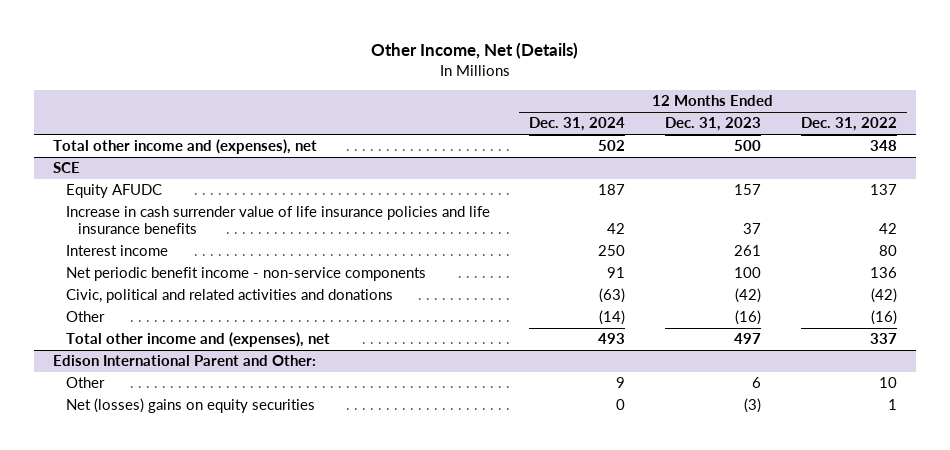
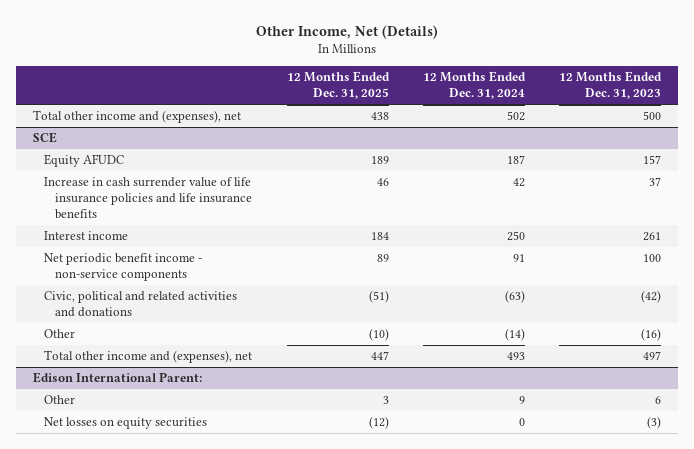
[800,117,897,132] Dec. 31, 2022 -> none
none -> [286,71,390,100] 12 Months Ended Dec. 31, 2025
[53,355,317,367] Edison International Parent and Other: -> [33,372,203,384] Edison International Parent:
[65,398,315,414] Net (losses) gains on equity securities -> [44,417,208,430] Net losses on equity securities

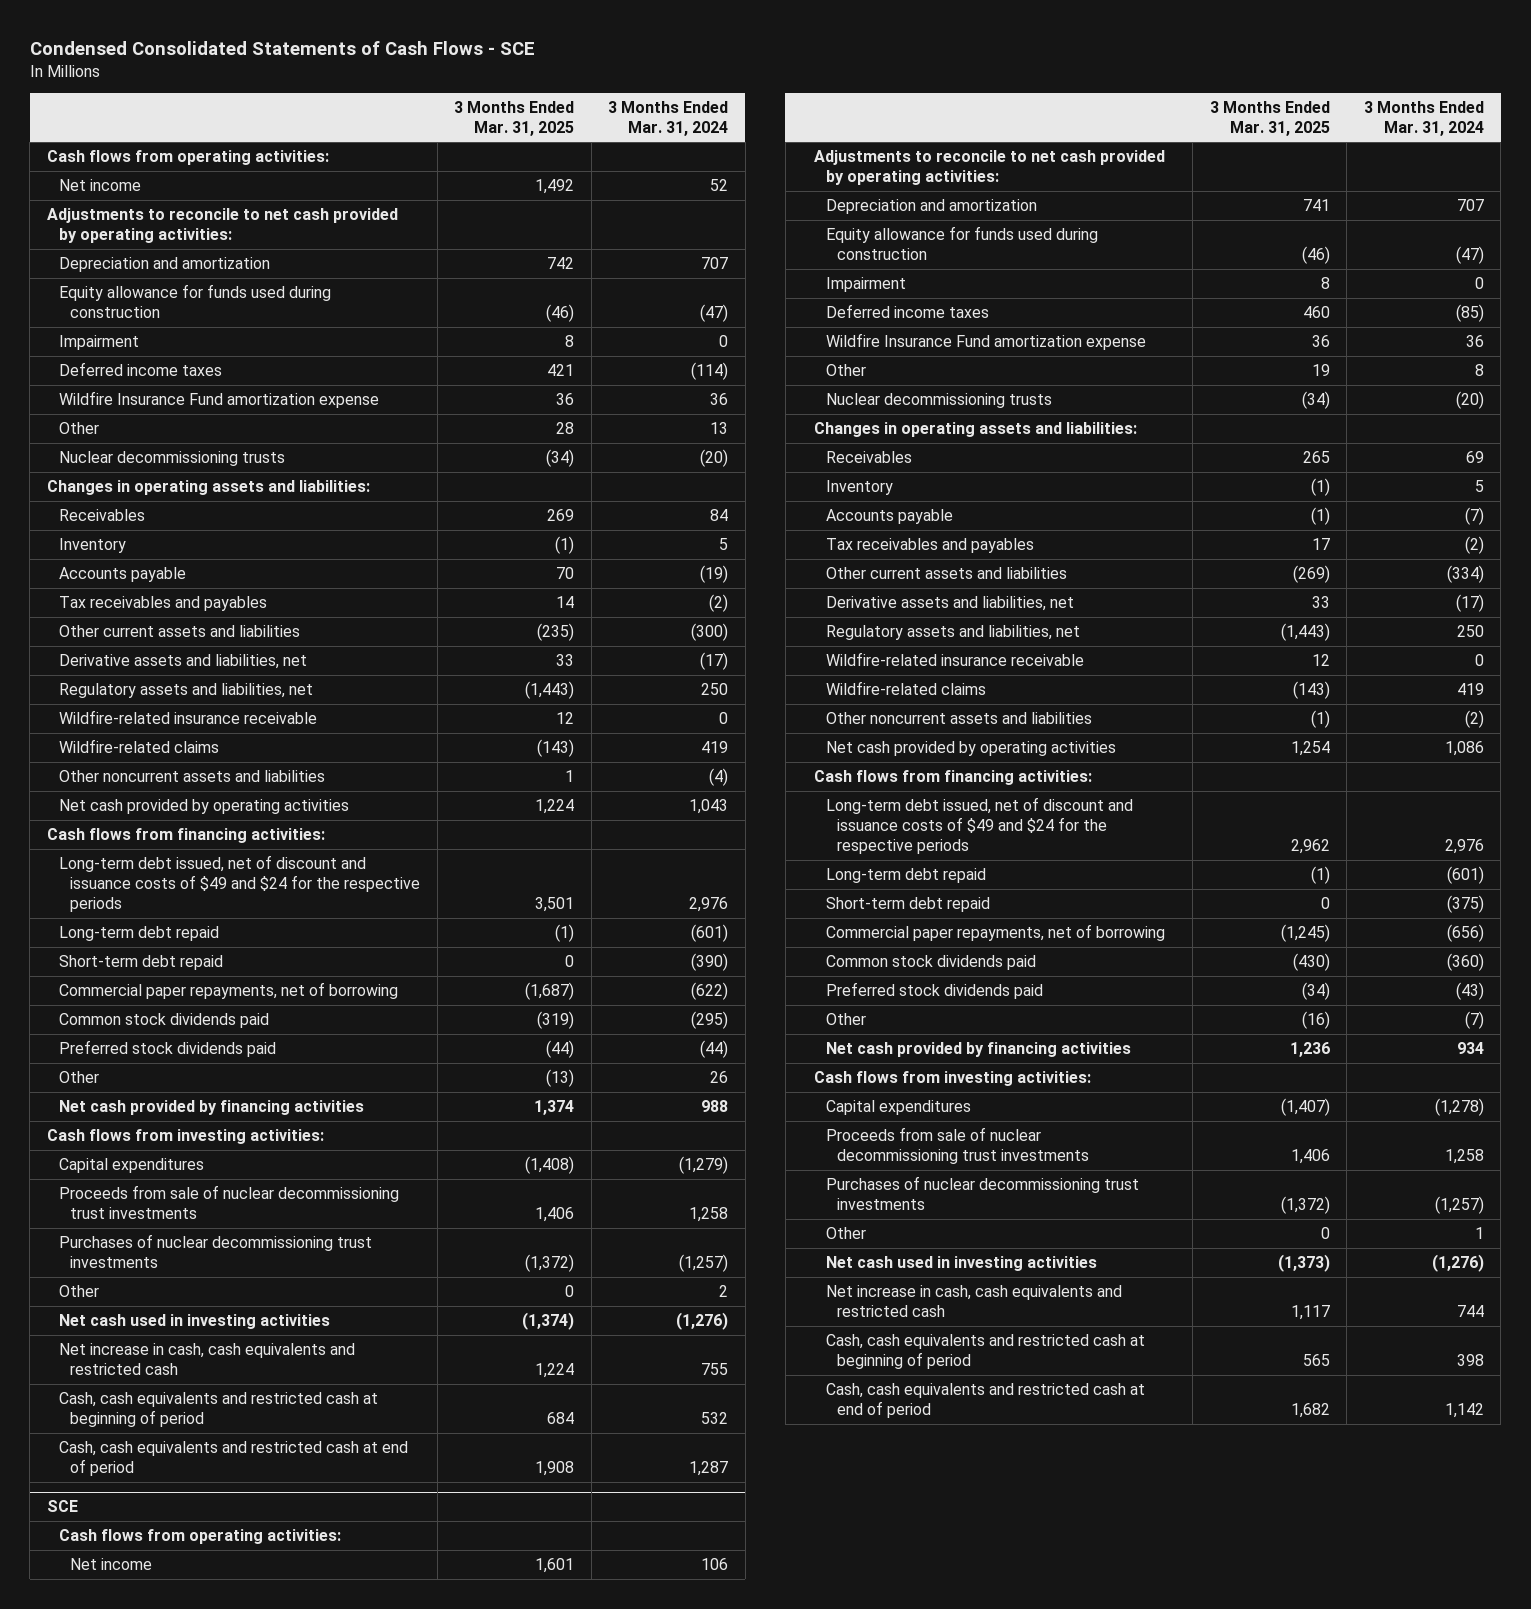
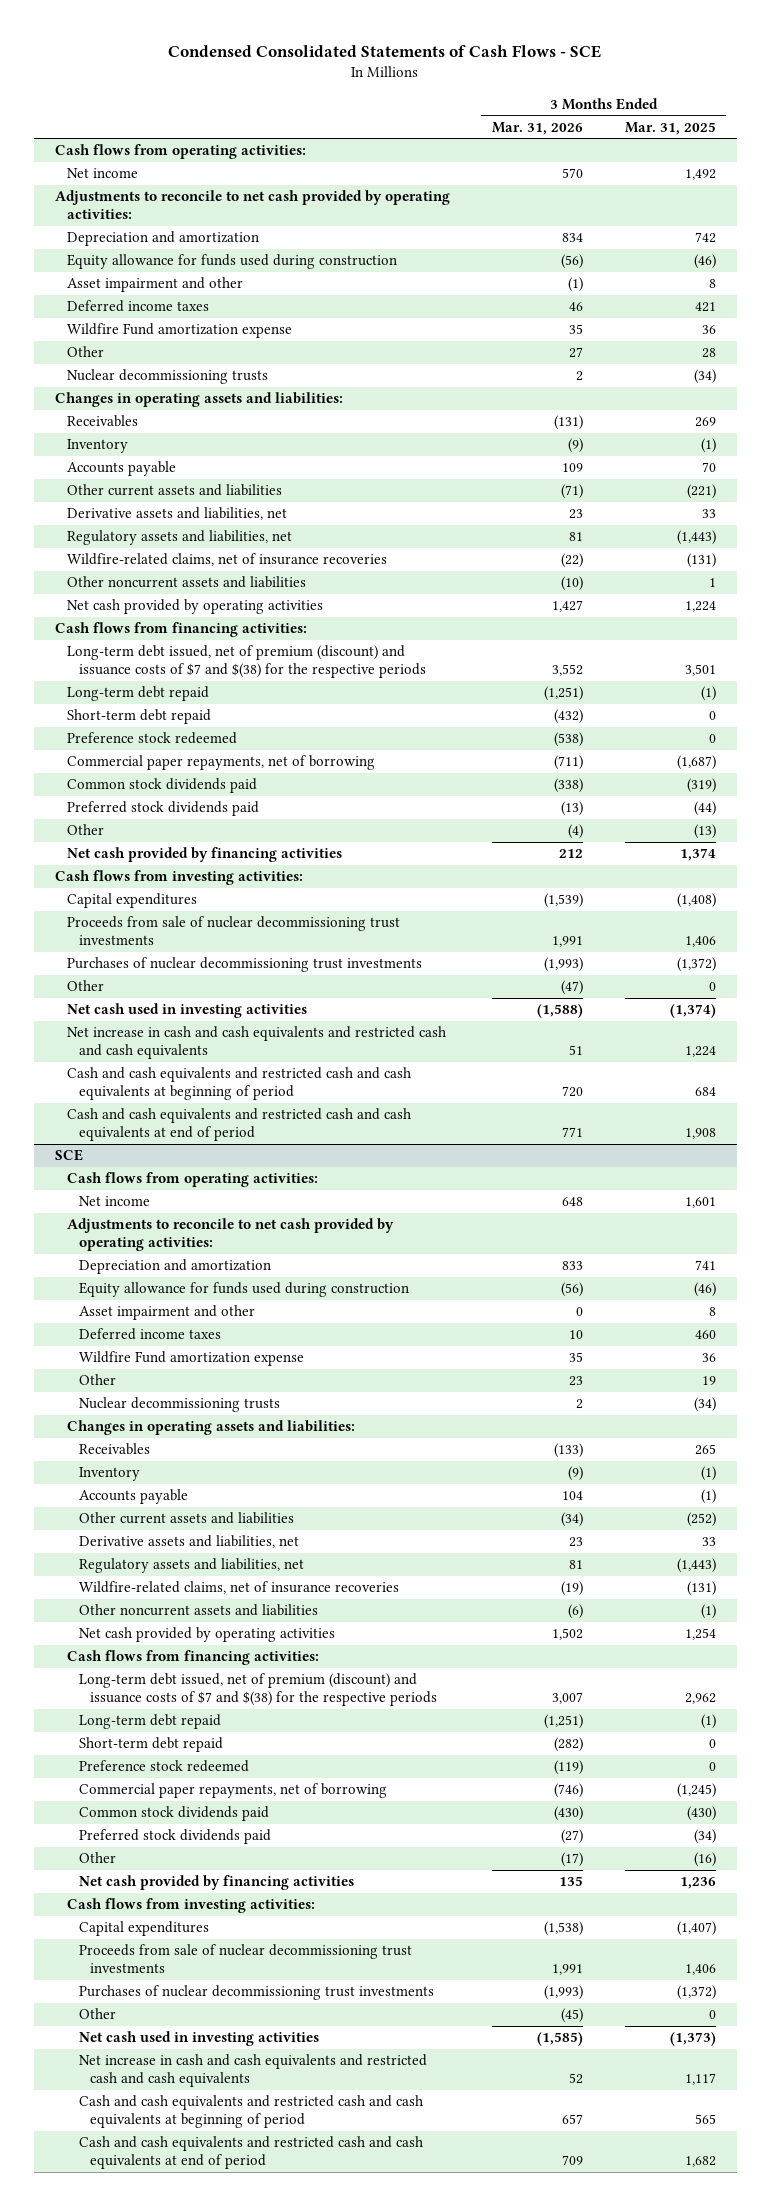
[608,100,729,136] 3 Months Ended Mar. 31, 2024 -> none
none -> [491,121,583,135] Mar. 31, 2026
[58,334,139,350] Impairment -> [66,277,243,293] Asset impairment and other
[58,390,379,408] Wildfire Insurance Fund amortization expense -> [66,323,292,339] Wildfire Fund amortization expense
[58,595,267,611] Tax receivables and payables -> none
[537,622,575,641] (235) -> [686,484,716,500] (221)
[58,709,317,724] Wildfire-related insurance receivable -> none
[58,738,219,753] Wildfire-related claims -> [66,553,387,567] Wildfire-related claims, net of insurance recoveries
[537,738,575,757] (143) -> [686,553,716,569] (131)
[58,854,421,913] Long-term debt issued, net of discount and issuance costs of $49 and $24 for the respective periods -> [66,645,426,679] Long-term debt issued, net of premium (discount) and issuance costs of $7 and $(38) for the respective periods
none -> [66,732,237,745] Preference stock redeemed
[58,1342,355,1376] Net increase in cash, cash equivalents and restricted cash -> [66,1026,446,1060] Net increase in cash and cash equivalents and restricted cash and cash equivalents
[58,1391,378,1428] Cash, cash equivalents and restricted cash at beginning of period -> [66,1067,411,1101] Cash and cash equivalents and restricted cash and cash equivalents at beginning of period
[58,1440,408,1477] Cash, cash equivalents and restricted cash at end of period -> [66,1108,411,1142] Cash and cash equivalents and restricted cash and cash equivalents at end of period
[825,276,906,292] Impairment -> [78,1305,255,1321] Asset impairment and other
[825,332,1146,350] Wildfire Insurance Fund amortization expense -> [78,1351,304,1367] Wildfire Fund amortization expense
[825,537,1034,553] Tax receivables and payables -> none
[1292,564,1330,583] (269) -> [686,1512,716,1528] (252)
[825,651,1084,666] Wildfire-related insurance receivable -> none
[825,680,986,695] Wildfire-related claims -> [78,1581,399,1595] Wildfire-related claims, net of insurance recoveries
[1292,680,1330,699] (143) -> [686,1581,716,1597] (131)
[825,796,1133,855] Long-term debt issued, net of discount and issuance costs of $49 and $24 for the respective periods -> [78,1673,438,1707] Long-term debt issued, net of premium (discount) and issuance costs of $7 and $(38) for the respective periods
none -> [78,1760,249,1773] Preference stock redeemed
[825,1284,1122,1318] Net increase in cash, cash equivalents and restricted cash -> [78,2054,427,2088] Net increase in cash and cash equivalents and restricted cash and cash equivalents
[825,1333,1145,1370] Cash, cash equivalents and restricted cash at beginning of period -> [78,2095,423,2129] Cash and cash equivalents and restricted cash and cash equivalents at beginning of period
[825,1382,1145,1419] Cash, cash equivalents and restricted cash at end of period -> [78,2136,423,2170] Cash and cash equivalents and restricted cash and cash equivalents at end of period

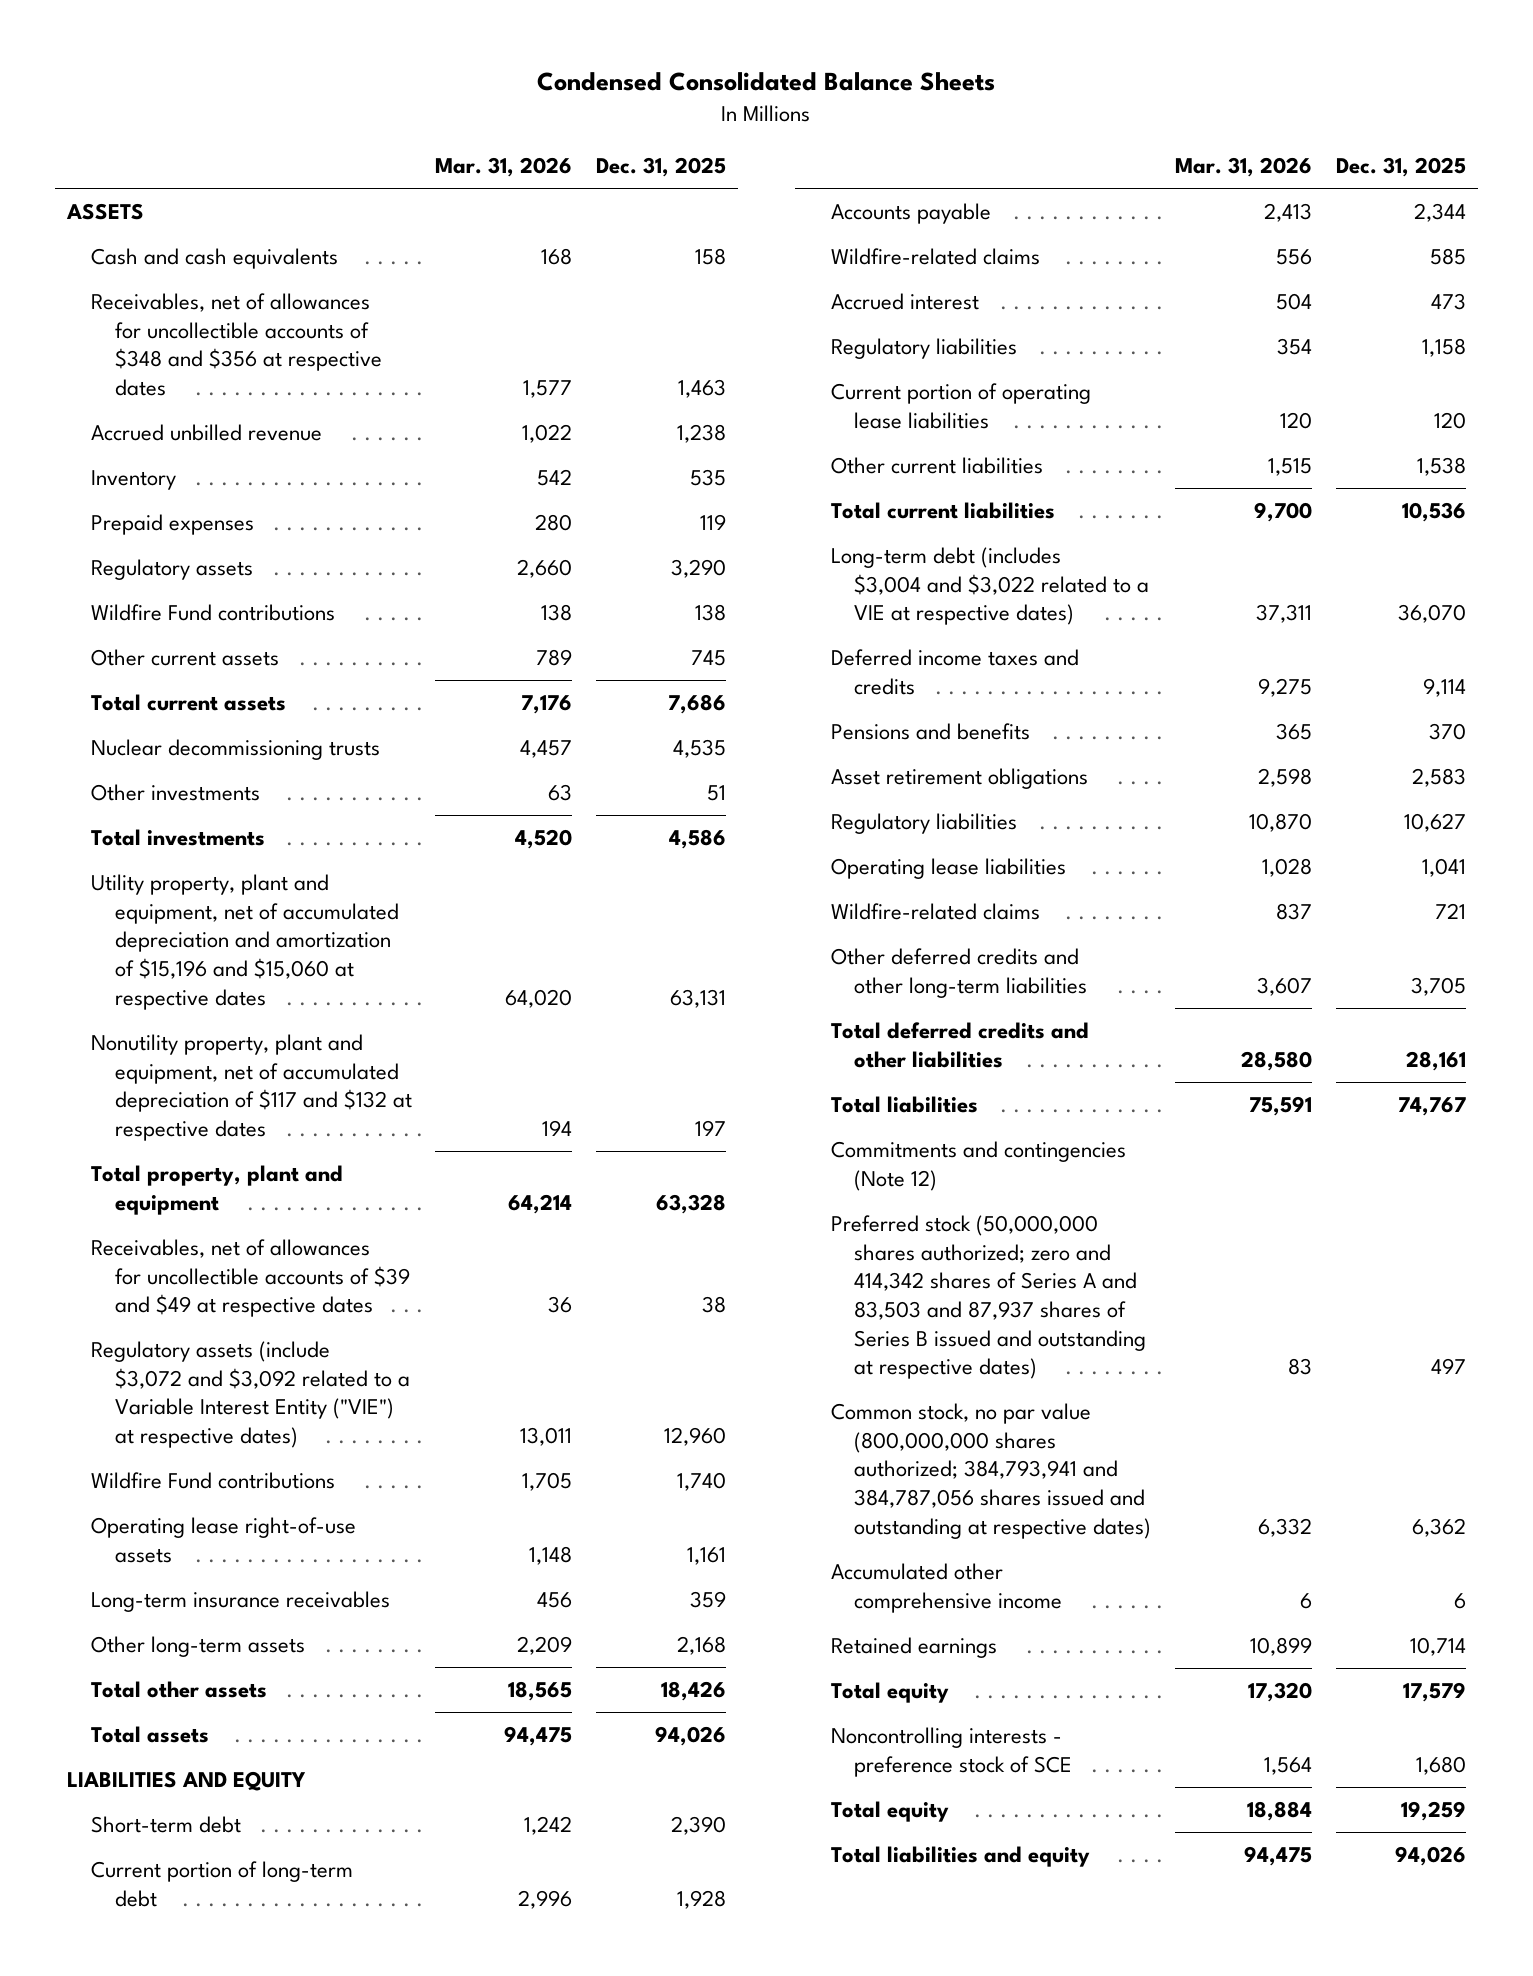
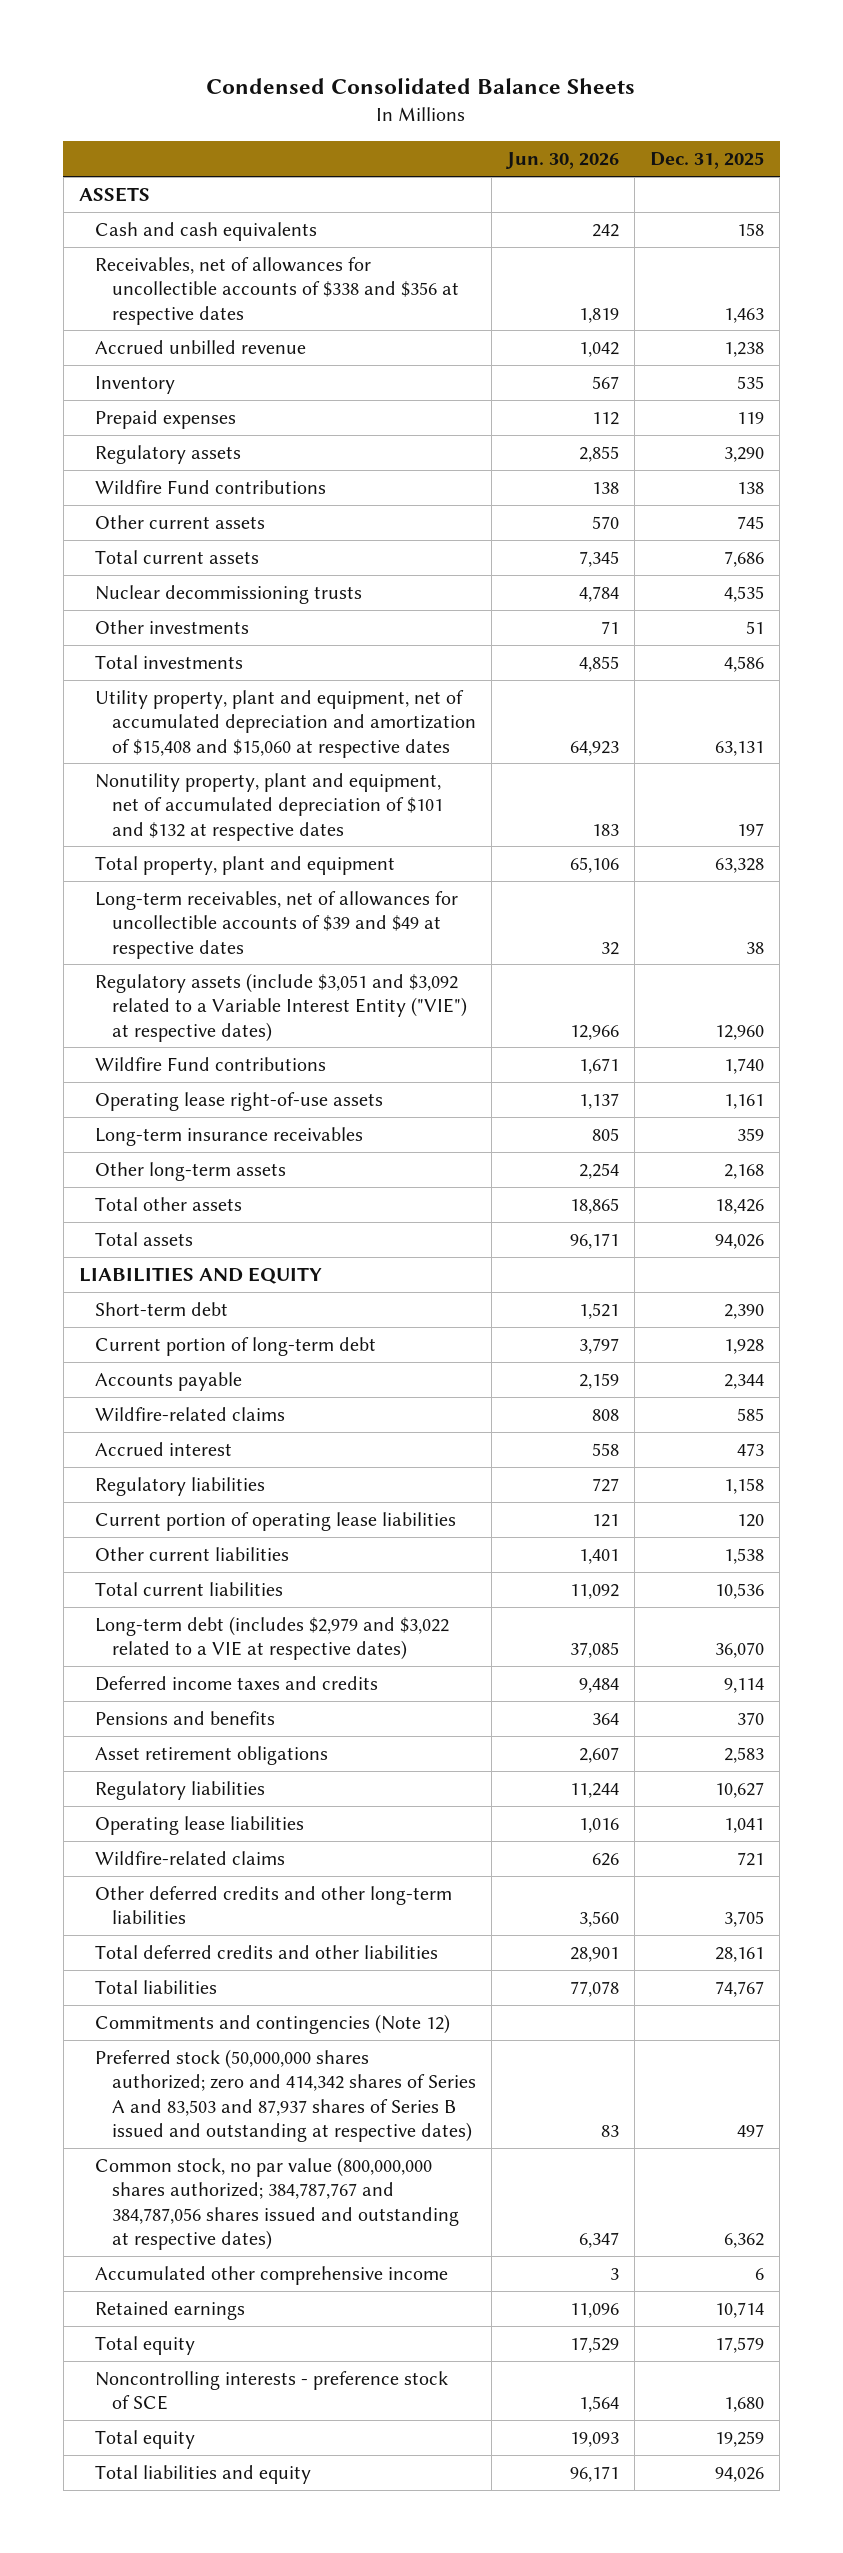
[435,157,573,178] Mar. 31, 2026 -> none
none -> [505,152,620,170] Jun. 30, 2026
[90,292,382,396] Receivables, net of allowances for uncollectible accounts of $348 and $356 at respective dates -> [95,256,460,325] Receivables, net of allowances for uncollectible accounts of $338 and $356 at respective dates
[90,873,399,1010] Utility property, plant and equipment, net of accumulated depreciation and amortization of $15,196 and $15,060 at respective dates -> [95,689,477,758] Utility property, plant and equipment, net of accumulated depreciation and amortization of $15,408 and $15,060 at respective dates
[90,1033,412,1141] Nonutility property, plant and equipment, net of accumulated depreciation of $117 and $132 at respective dates -> [95,772,444,841] Nonutility property, plant and equipment, net of accumulated depreciation of $101 and $132 at respective dates
[90,1238,410,1318] Receivables, net of allowances for uncollectible accounts of $39 and $49 at respective dates -> [95,890,459,959] Long-term receivables, net of allowances for uncollectible accounts of $39 and $49 at respective dates
[90,1340,410,1448] Regulatory assets (include $3,072 and $3,092 related to a Variable Interest Entity ("VIE") at respective dates) -> [95,972,468,1042] Regulatory assets (include $3,051 and $3,092 related to a Variable Interest Entity ("VIE") at respective dates)
[830,546,1150,626] Long-term debt (includes $3,004 and $3,022 related to a VIE at respective dates) -> [95,1615,450,1661] Long-term debt (includes $2,979 and $3,022 related to a VIE at respective dates)
[830,1402,1152,1539] Common stock, no par value (800,000,000 shares authorized; 384,793,941 and 384,787,056 shares issued and outstanding at respective dates) -> [95,2156,460,2250] Common stock, no par value (800,000,000 shares authorized; 384,787,767 and 384,787,056 shares issued and outstanding at respective dates)

